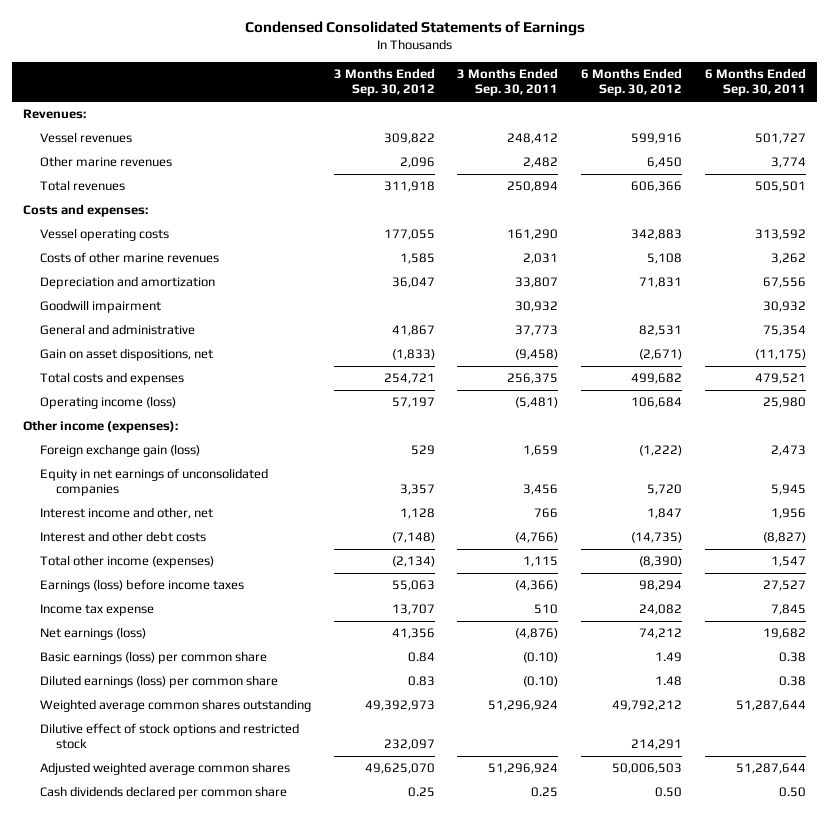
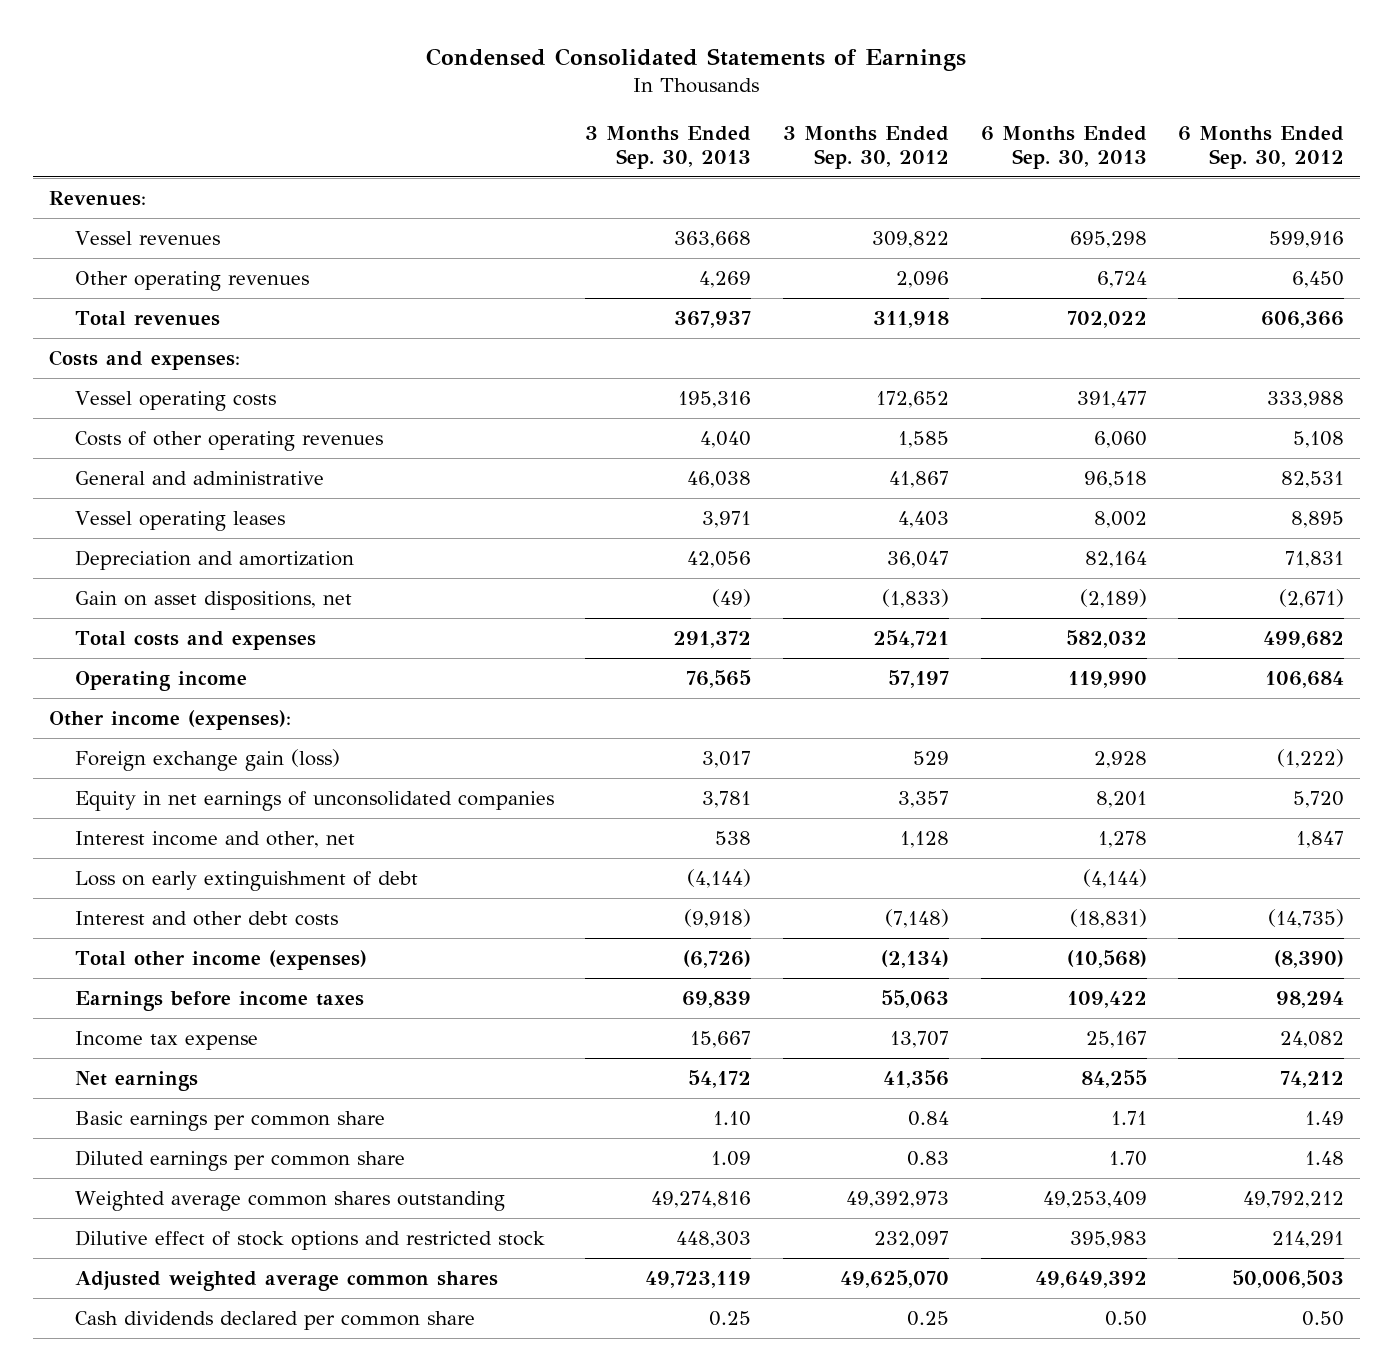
[457,68,559,97] 3 Months Ended Sep. 30, 2011 -> none
[705,68,807,97] 6 Months Ended Sep. 30, 2011 -> none
none -> [585,125,752,169] 3 Months Ended Sep. 30, 2013
none -> [980,125,1147,169] 6 Months Ended Sep. 30, 2013
[39,156,172,168] Other marine revenues -> [74,271,309,292] Other operating revenues
[39,300,161,314] Goodwill impairment -> none
[383,229,435,241] 177,055 -> [875,391,949,409] 172,652
[631,229,683,241] 342,883 -> [1267,391,1345,409] 333,988
[39,252,219,264] Costs of other marine revenues -> [74,431,383,452] Costs of other operating revenues
none -> [74,511,285,532] Vessel operating leases
[39,276,215,290] Depreciation and amortization -> [74,550,354,571] Depreciation and amortization
[39,396,176,410] Operating income (loss) -> [74,671,247,692] Operating income
none -> [74,871,418,892] Loss on early extinguishment of debt
[39,579,244,593] Earnings (loss) before income taxes -> [74,991,364,1012] Earnings before income taxes
[39,627,146,641] Net earnings (loss) -> [74,1071,198,1092] Net earnings
[39,651,267,665] Basic earnings (loss) per common share -> [74,1111,385,1132] Basic earnings per common share
[39,675,278,689] Diluted earnings (loss) per common share -> [74,1150,405,1172] Diluted earnings per common share

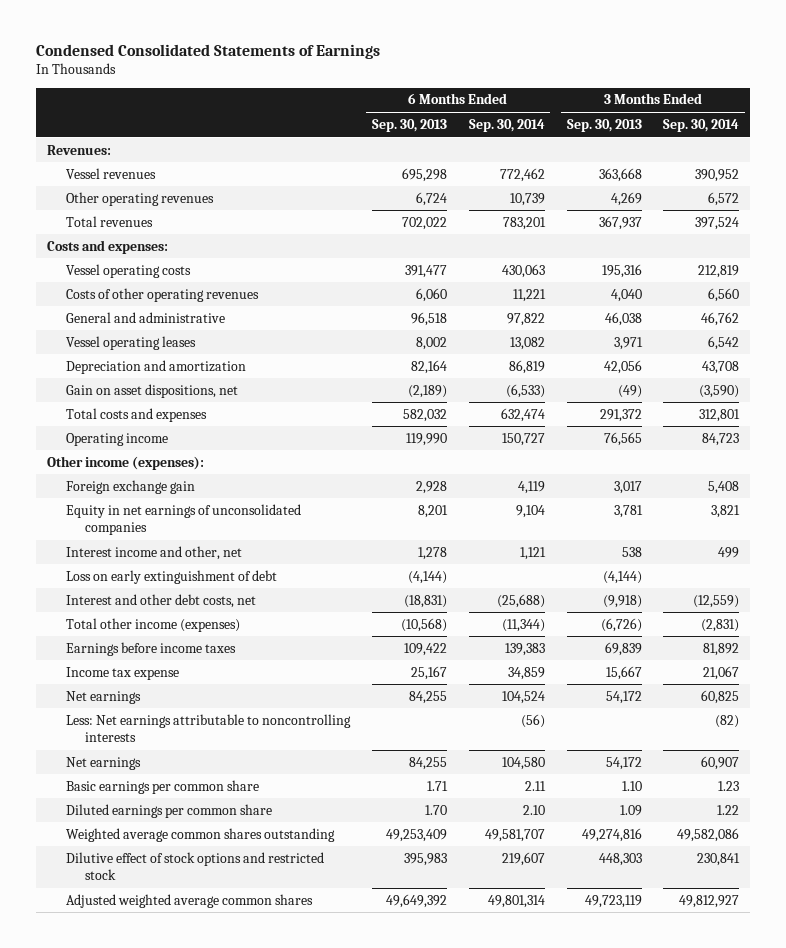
[782,125,949,169] 3 Months Ended Sep. 30, 2012 -> none
[1178,125,1345,169] 6 Months Ended Sep. 30, 2012 -> none
none -> [468,118,545,132] Sep. 30, 2014
none -> [663,118,740,132] Sep. 30, 2014
[74,749,340,772] Foreign exchange gain (loss) -> [65,479,195,494] Foreign exchange gain
[74,911,338,927] Interest and other debt costs -> [65,593,256,608] Interest and other debt costs, net
none -> [65,713,351,742] Less: Net earnings attributable to noncontrolling interests
none -> [65,756,141,770] Net earnings
[74,1311,475,1331] Cash dividends declared per common share -> none

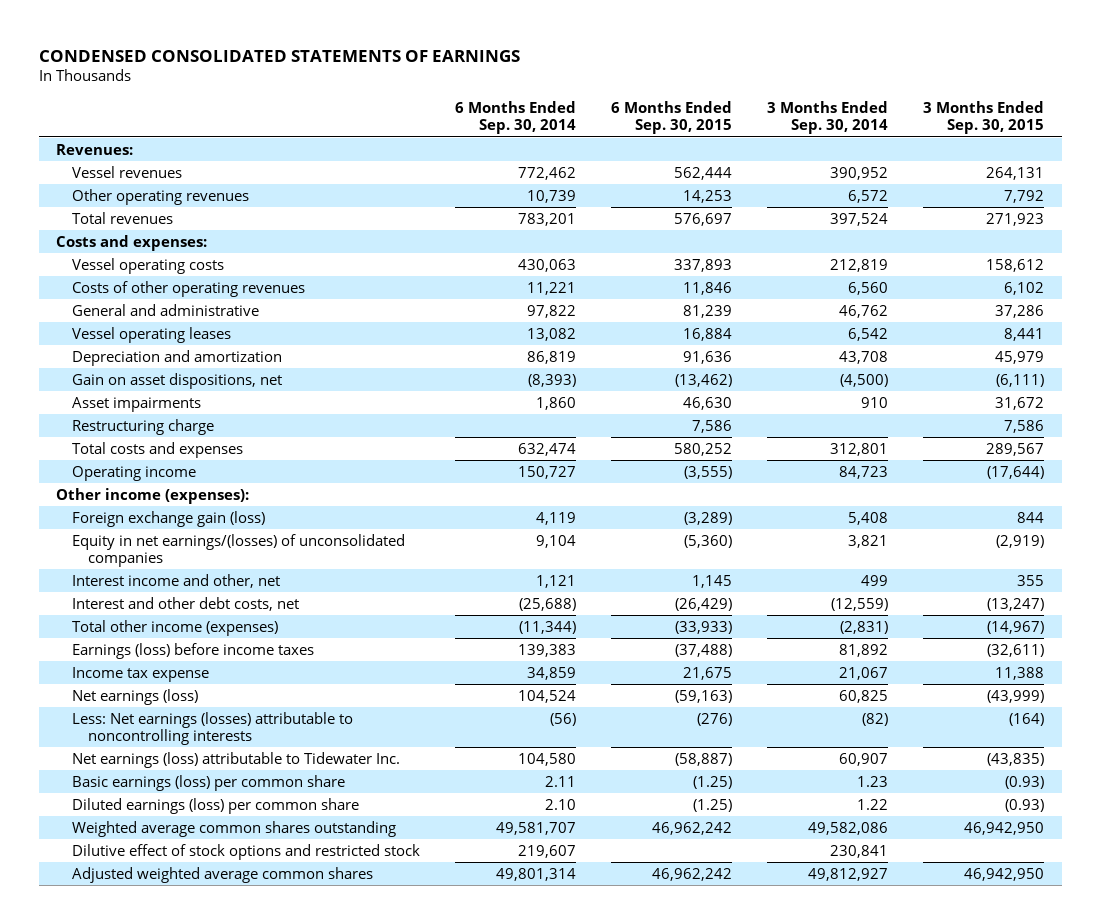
[35,44,380,60] Condensed Consolidated Statements of Earnings -> [38,49,520,62] CONDENSED CONSOLIDATED STATEMENTS OF EARNINGS
[371,118,447,132] Sep. 30, 2013 -> none
[566,118,642,132] Sep. 30, 2013 -> none
none -> [611,100,733,135] 6 Months Ended Sep. 30, 2015
none -> [923,100,1045,135] 3 Months Ended Sep. 30, 2015
[505,383,545,398] (6,533) -> [528,373,577,387] (8,393)
[699,384,740,398] (3,590) -> [840,373,889,387] (4,500)
none -> [72,396,202,412] Asset impairments
none -> [72,418,215,435] Restructuring charge
[65,479,195,494] Foreign exchange gain -> [72,510,266,527] Foreign exchange gain (loss)
[65,503,301,535] Equity in net earnings of unconsolidated companies -> [72,533,406,568] Equity in net earnings/(losses) of unconsolidated companies
[65,569,277,584] Loss on early extinguishment of debt -> none
[65,641,236,656] Earnings before income taxes -> [72,642,315,659] Earnings (loss) before income taxes
[65,690,141,704] Net earnings -> [72,688,199,705] Net earnings (loss)
[65,713,351,742] Less: Net earnings attributable to noncontrolling interests -> [72,711,354,746] Less: Net earnings (losses) attributable to noncontrolling interests
[65,756,141,770] Net earnings -> [72,751,401,768] Net earnings (loss) attributable to Tidewater Inc.
[65,779,259,794] Basic earnings per common share -> [72,774,346,791] Basic earnings (loss) per common share
[65,803,272,818] Diluted earnings per common share -> [72,797,360,814] Diluted earnings (loss) per common share

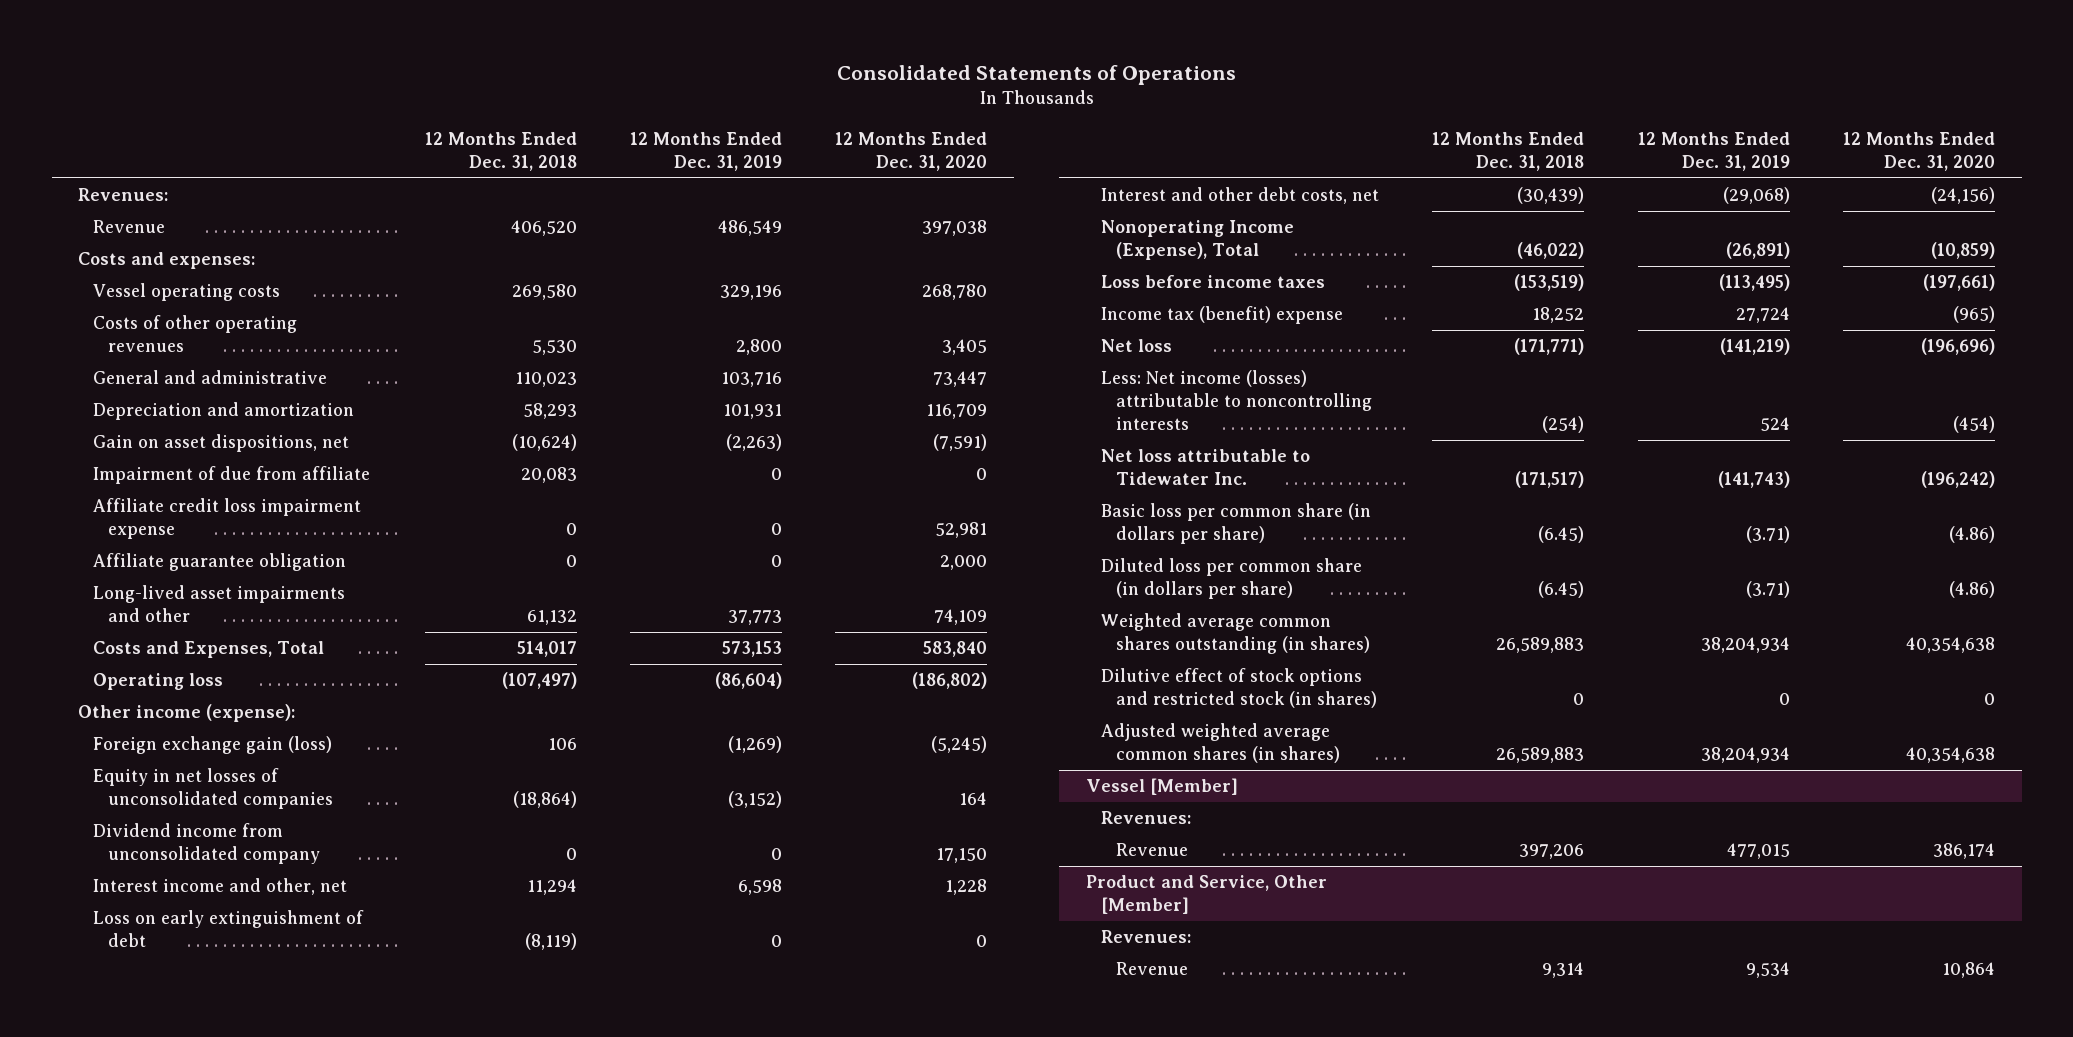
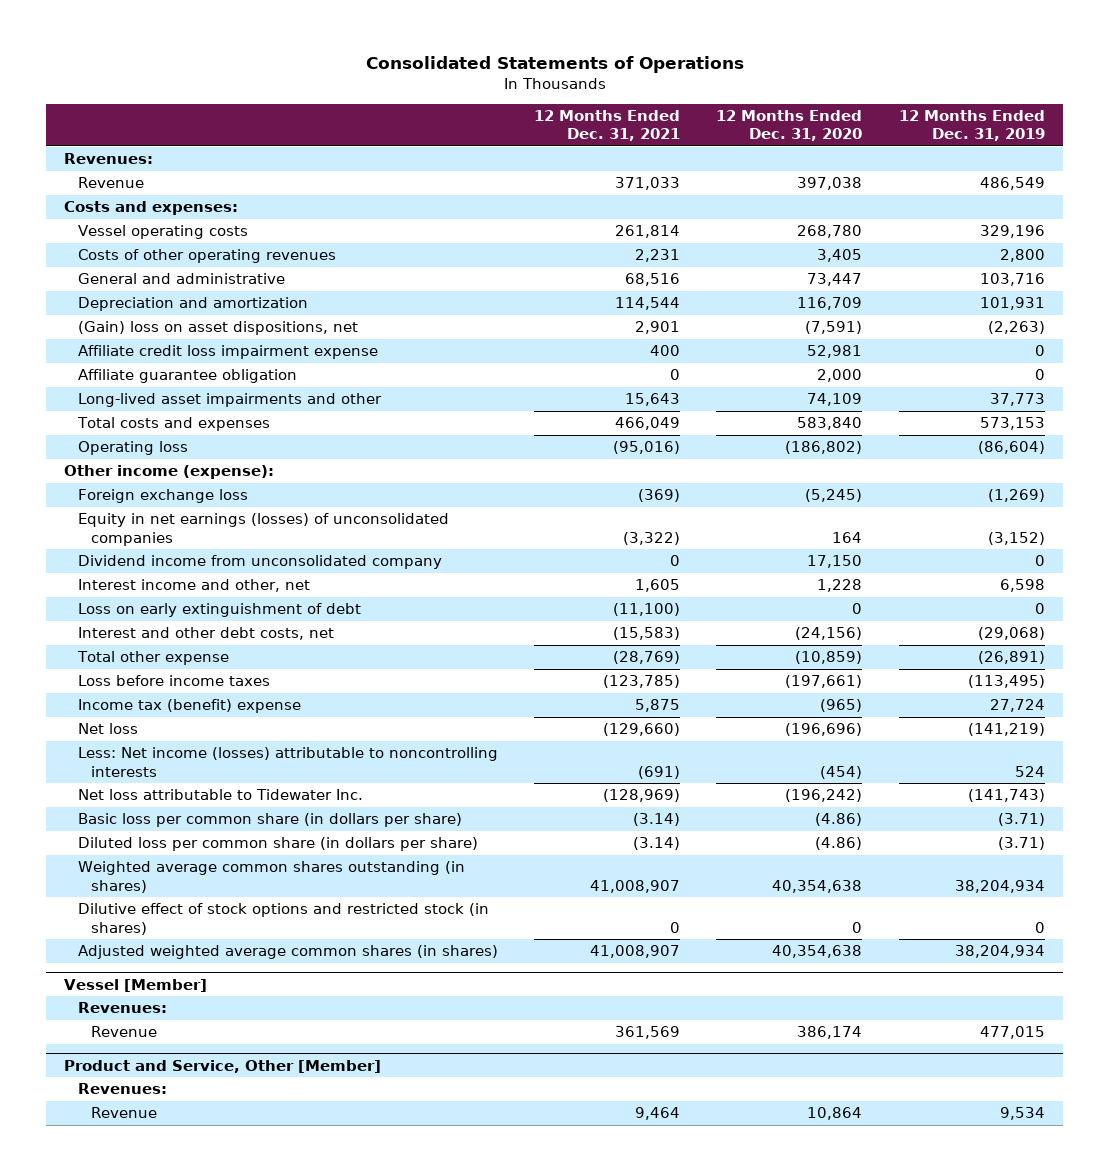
[424,131,577,171] 12 Months Ended Dec. 31, 2018 -> none
none -> [534,110,681,142] 12 Months Ended Dec. 31, 2021
[93,466,371,485] Impairment of due from affiliate -> none
[93,434,350,453] Gain on asset dispositions, net -> [77,321,358,336] (Gain) loss on asset dispositions, net
[93,641,325,659] Costs and Expenses, Total -> [76,417,270,432] Total costs and expenses
[93,736,333,755] Foreign exchange gain (loss) -> [77,489,248,504] Foreign exchange loss
[93,768,334,810] Equity in net losses of unconsolidated companies -> [77,513,449,546] Equity in net earnings (losses) of unconsolidated companies
[1101,220,1295,261] Nonoperating Income (Expense), Total -> [76,651,229,666] Total other expense

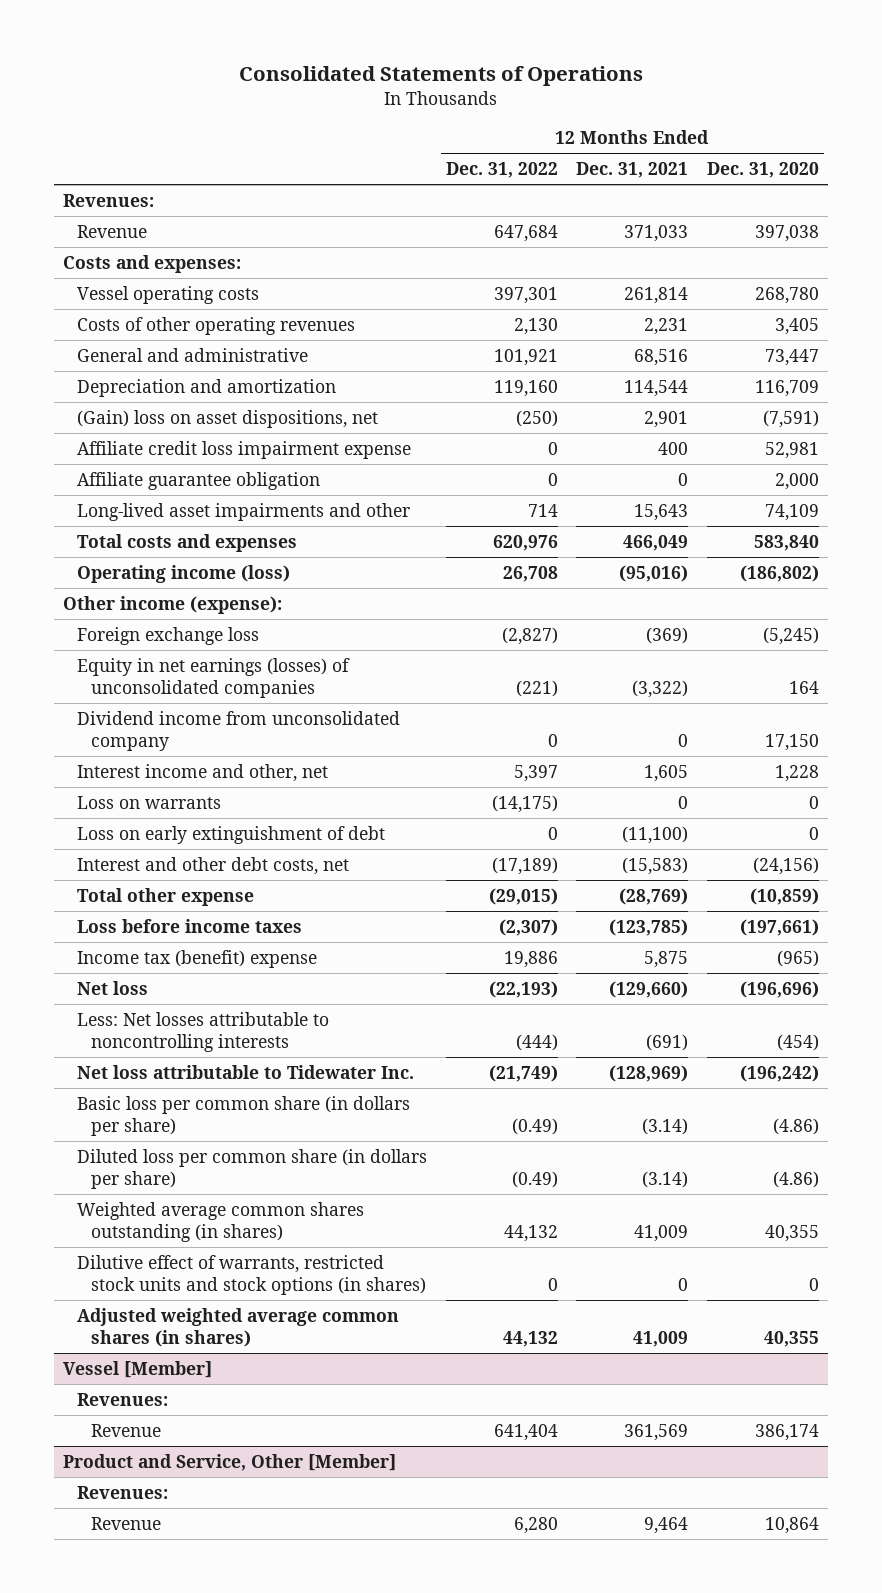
[898,110,1045,142] 12 Months Ended Dec. 31, 2019 -> none
none -> [445,162,558,179] Dec. 31, 2022
[77,441,188,456] Operating loss -> [77,564,291,583] Operating income (loss)
none -> [77,795,222,809] Loss on warrants
[77,747,498,777] Less: Net income (losses) attributable to noncontrolling interests -> [77,1011,330,1053] Less: Net losses attributable to noncontrolling interests
[590,879,681,893] 41,008,907 -> [634,1225,689,1243] 41,009
[772,879,863,893] 40,354,638 -> [765,1225,820,1243] 40,355
[77,903,489,935] Dilutive effect of stock options and restricted stock (in shares) -> [77,1254,427,1296] Dilutive effect of warrants, restricted stock units and stock options (in shares)
[590,945,681,959] 41,008,907 -> [633,1331,689,1348] 41,009
[772,945,863,959] 40,354,638 -> [764,1331,820,1348] 40,355

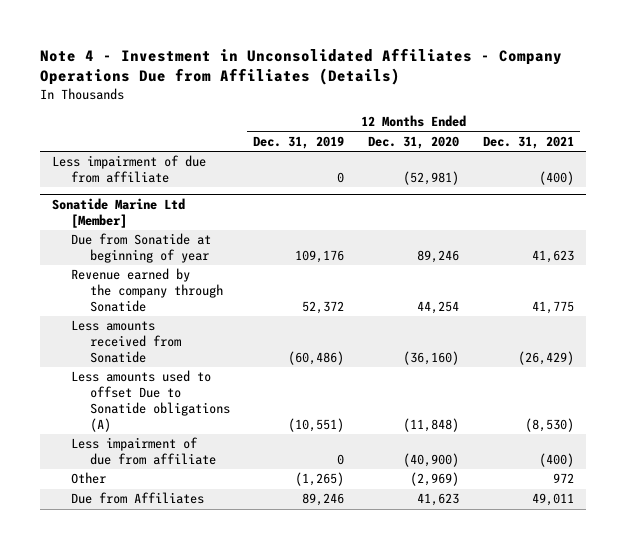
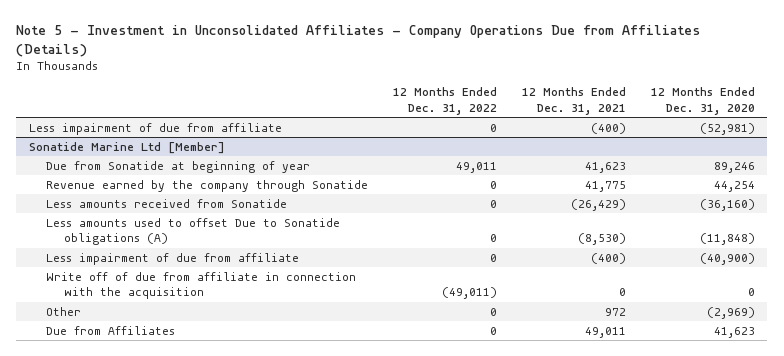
[40,47,563,85] Note 4 - Investment in Unconsolidated Affiliates - Company Operations Due from Affiliates (Details) -> [16,25,701,57] Note 5 - Investment in Unconsolidated Affiliates - Company Operations Due from Affiliates (Details)
[253,135,345,149] Dec. 31, 2019 -> none
none -> [393,87,498,115] 12 Months Ended Dec. 31, 2022
none -> [46,271,357,300] Write off of due from affiliate in connection with the acquisition

